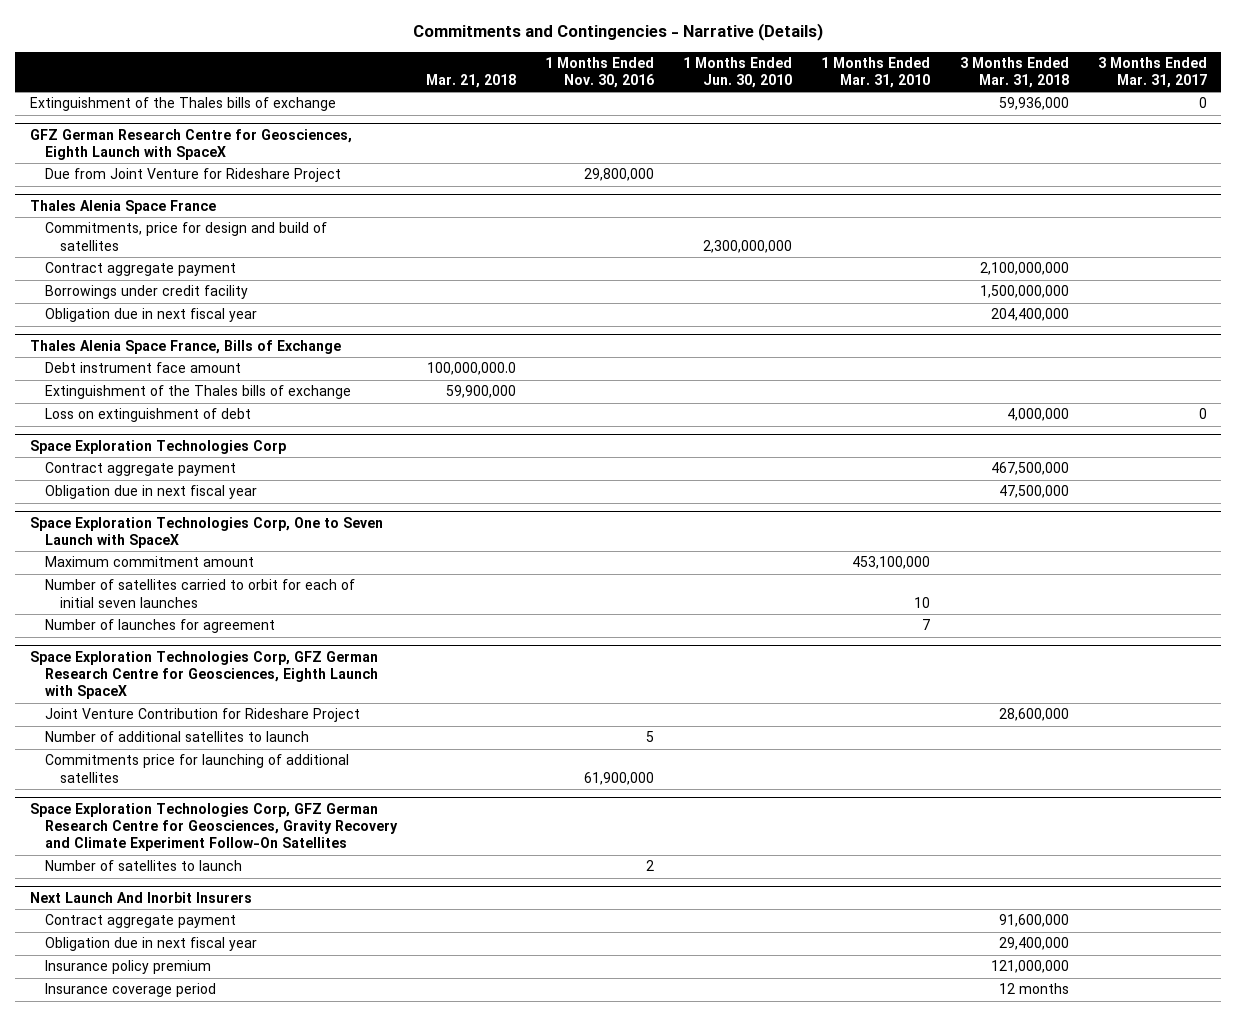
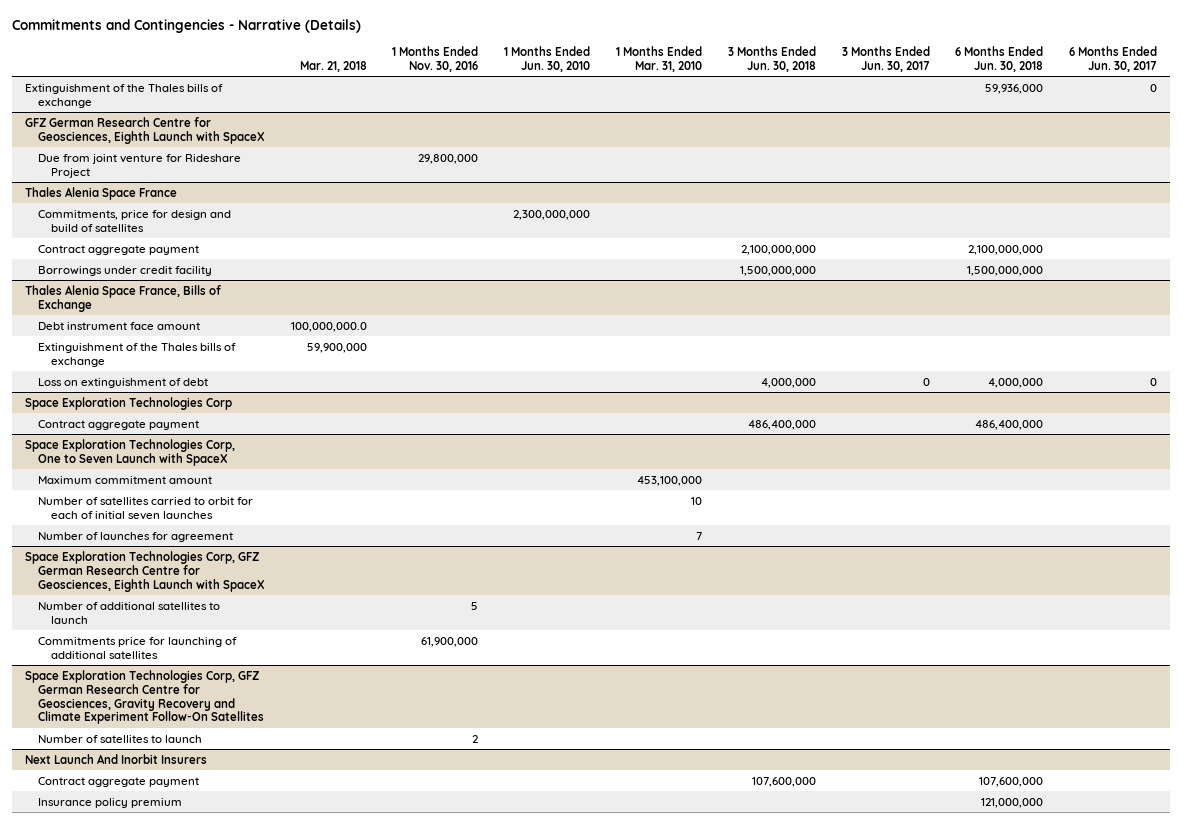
[959,56,1069,89] 3 Months Ended Mar. 31, 2018 -> none
[1097,56,1207,89] 3 Months Ended Mar. 31, 2017 -> none
none -> [727,45,816,72] 3 Months Ended Jun. 30, 2018
none -> [841,45,930,72] 3 Months Ended Jun. 30, 2017
none -> [955,45,1044,72] 6 Months Ended Jun. 30, 2018
none -> [1069,45,1158,72] 6 Months Ended Jun. 30, 2017
[44,168,341,183] Due from Joint Venture for Rideshare Project -> [37,153,241,178] Due from joint venture for Rideshare Project
[44,308,257,323] Obligation due in next fiscal year -> none
[44,485,257,500] Obligation due in next fiscal year -> none
[44,708,360,723] Joint Venture Contribution for Rideshare Project -> none
[44,937,257,952] Obligation due in next fiscal year -> none
[44,983,216,998] Insurance coverage period -> none

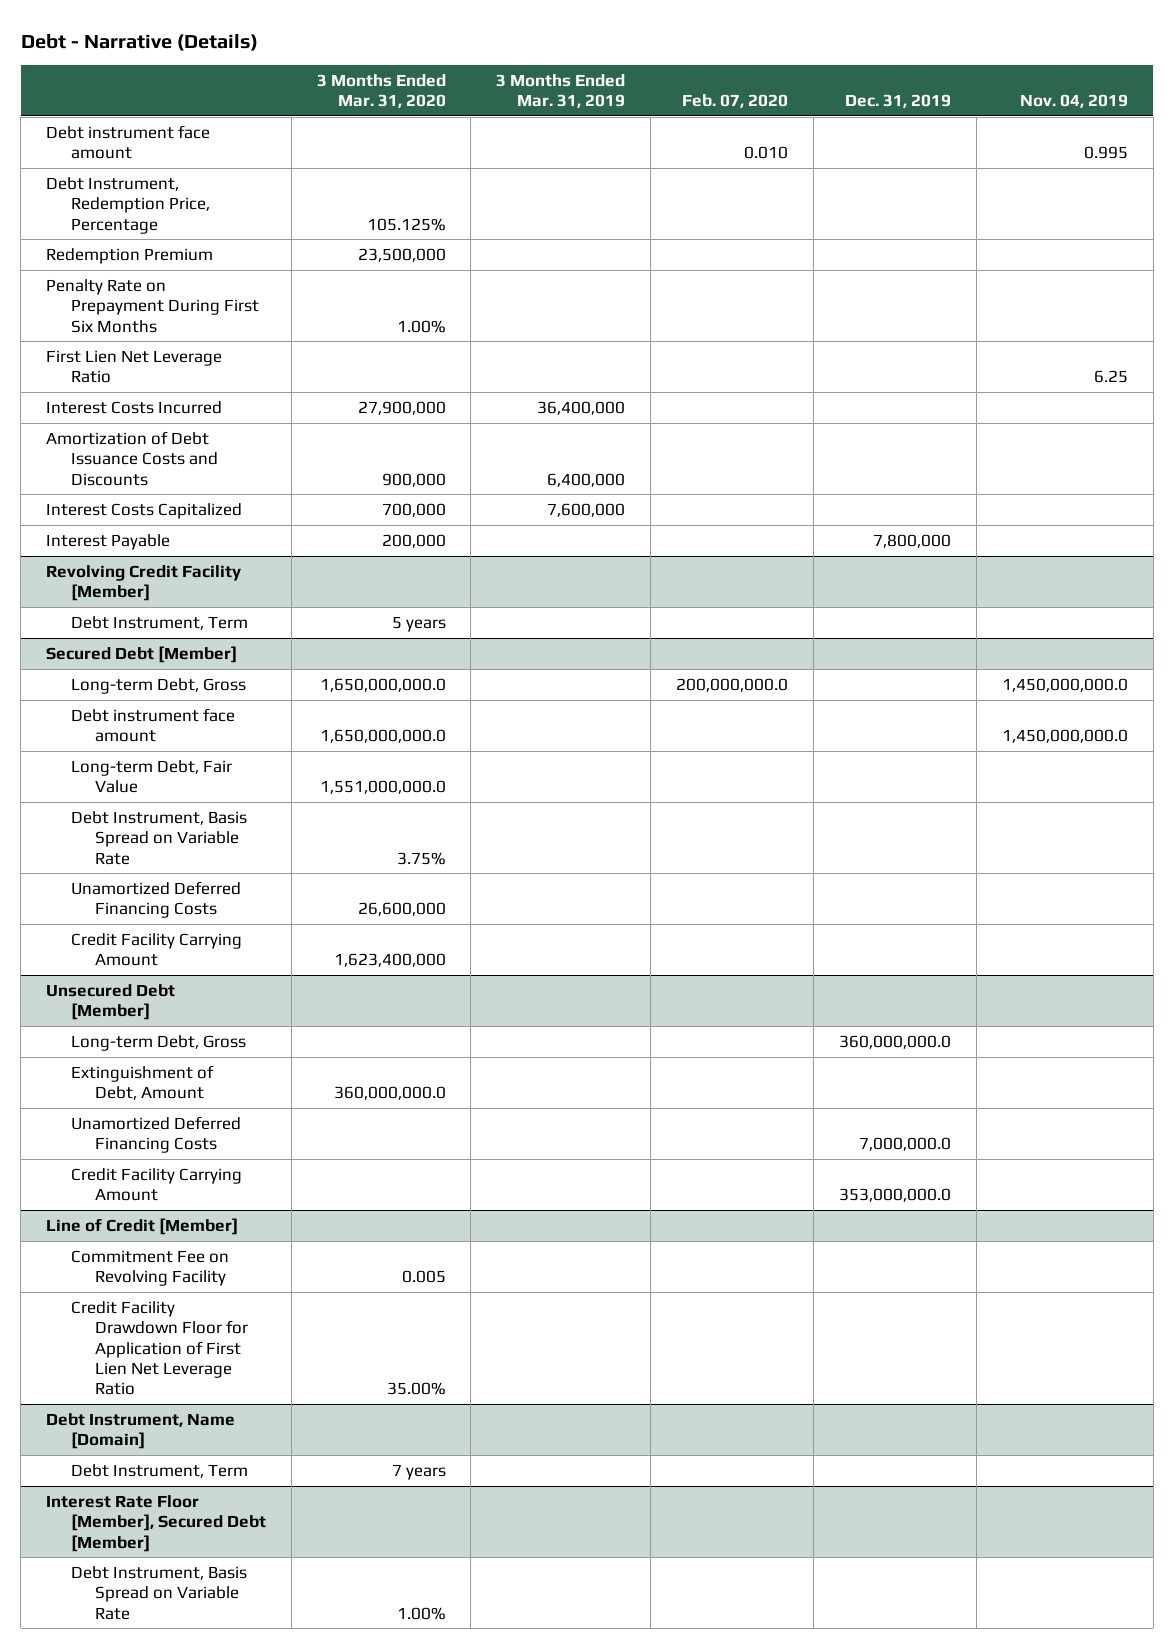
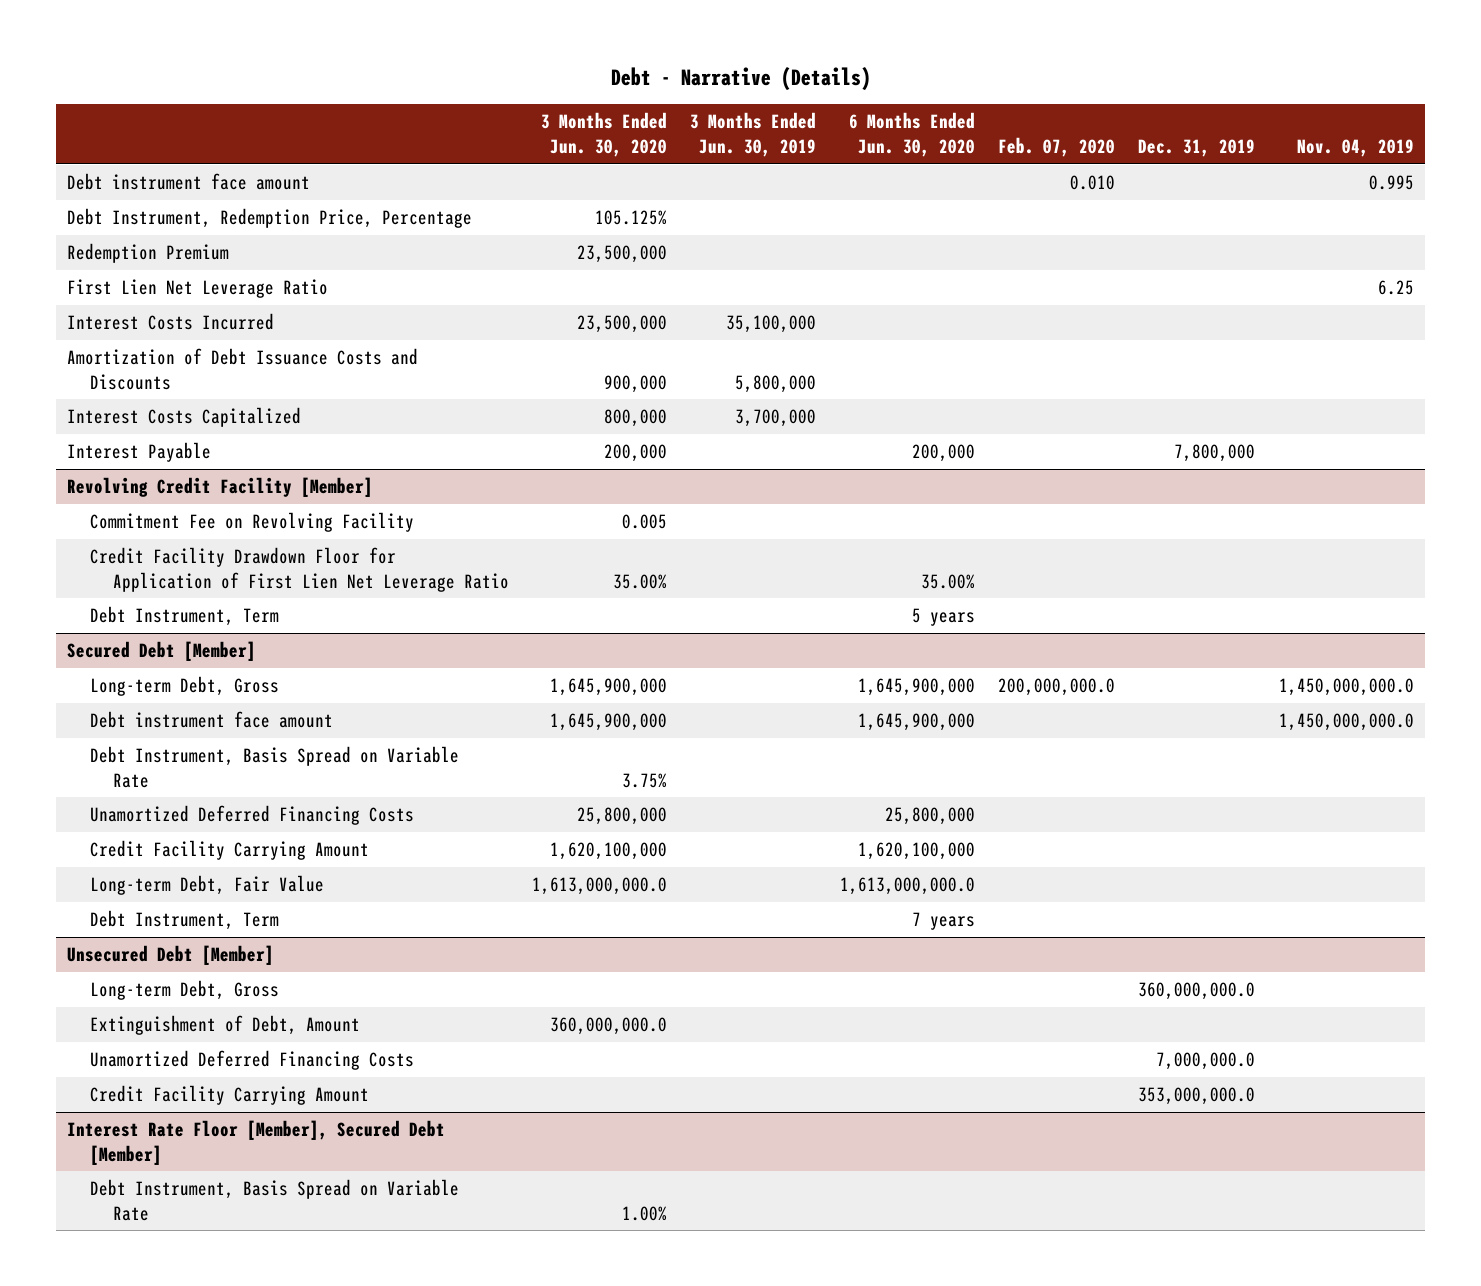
[316,73,446,109] 3 Months Ended Mar. 31, 2020 -> none
[496,73,626,109] 3 Months Ended Mar. 31, 2019 -> none
none -> [541,112,668,157] 3 Months Ended Jun. 30, 2020
none -> [690,112,817,157] 3 Months Ended Jun. 30, 2019
none -> [848,112,975,157] 6 Months Ended Jun. 30, 2020
[46,278,259,333] Penalty Rate on Prepayment During First Six Months -> none
none -> [90,512,415,533] Commitment Fee on Revolving Facility
none -> [90,547,509,592] Credit Facility Drawdown Floor for Application of First Lien Net Leverage Ratio
[70,759,232,794] Long-term Debt, Fair Value -> [90,875,325,896] Long-term Debt, Fair Value
none -> [90,910,280,931] Debt Instrument, Term
[46,1217,239,1235] Line of Credit [Member] -> none
[70,1249,229,1287] Commitment Fee on Revolving Facility -> none
[70,1300,249,1396] Credit Facility Drawdown Floor for Application of First Lien Net Leverage Ratio -> none
[46,1412,236,1450] Debt Instrument, Name [Domain] -> none
[70,1463,248,1478] Debt Instrument, Term -> none

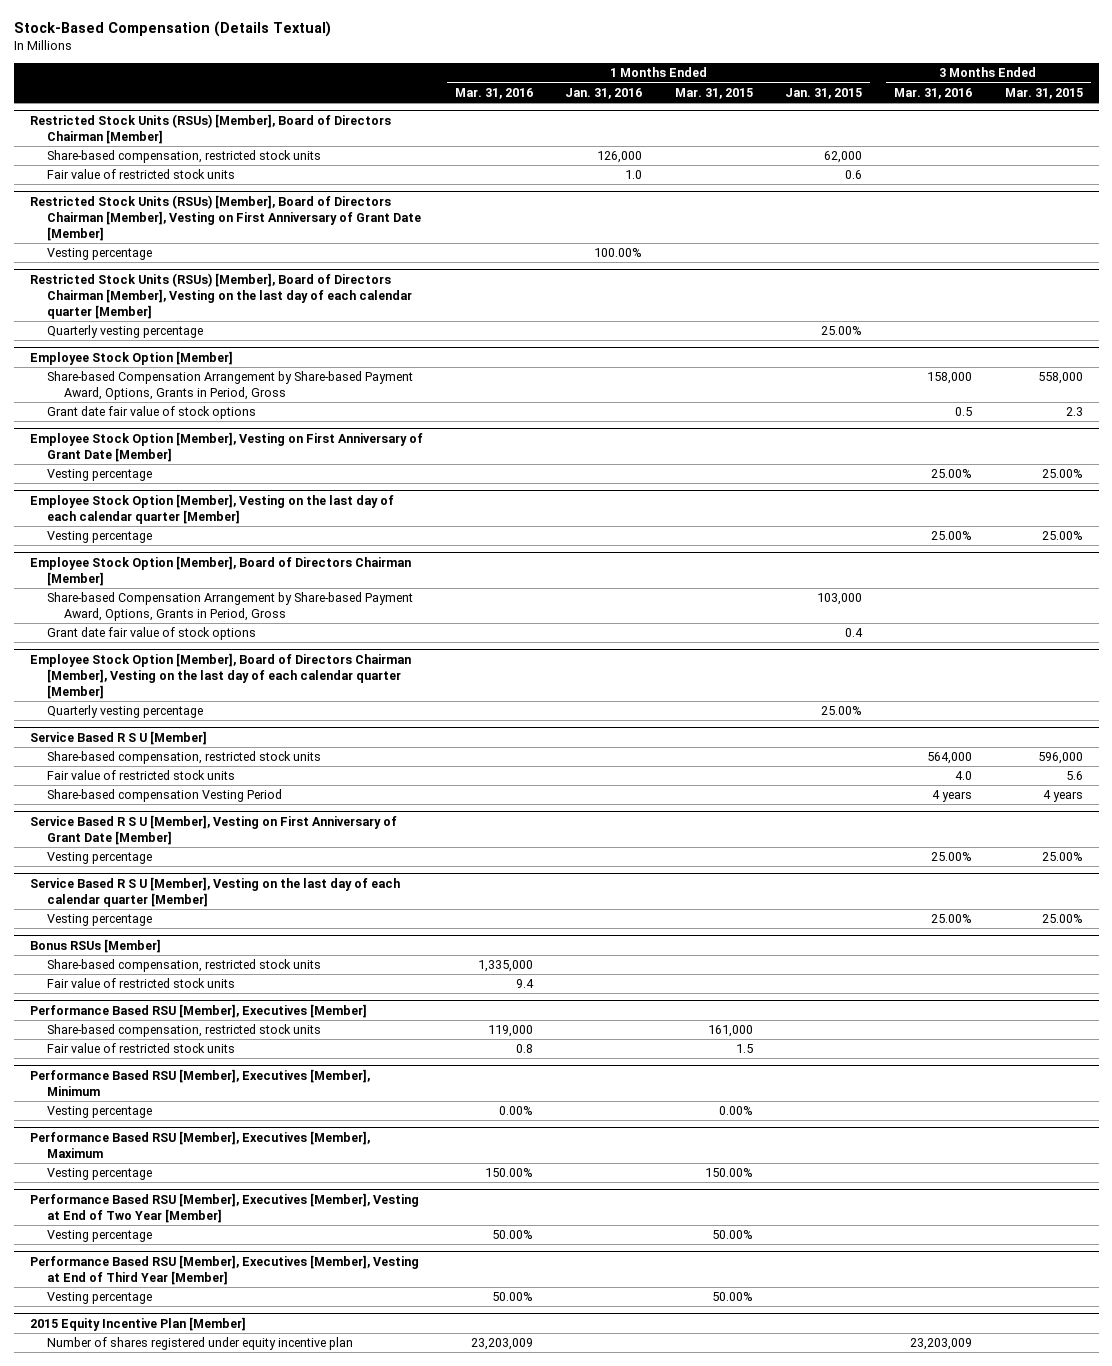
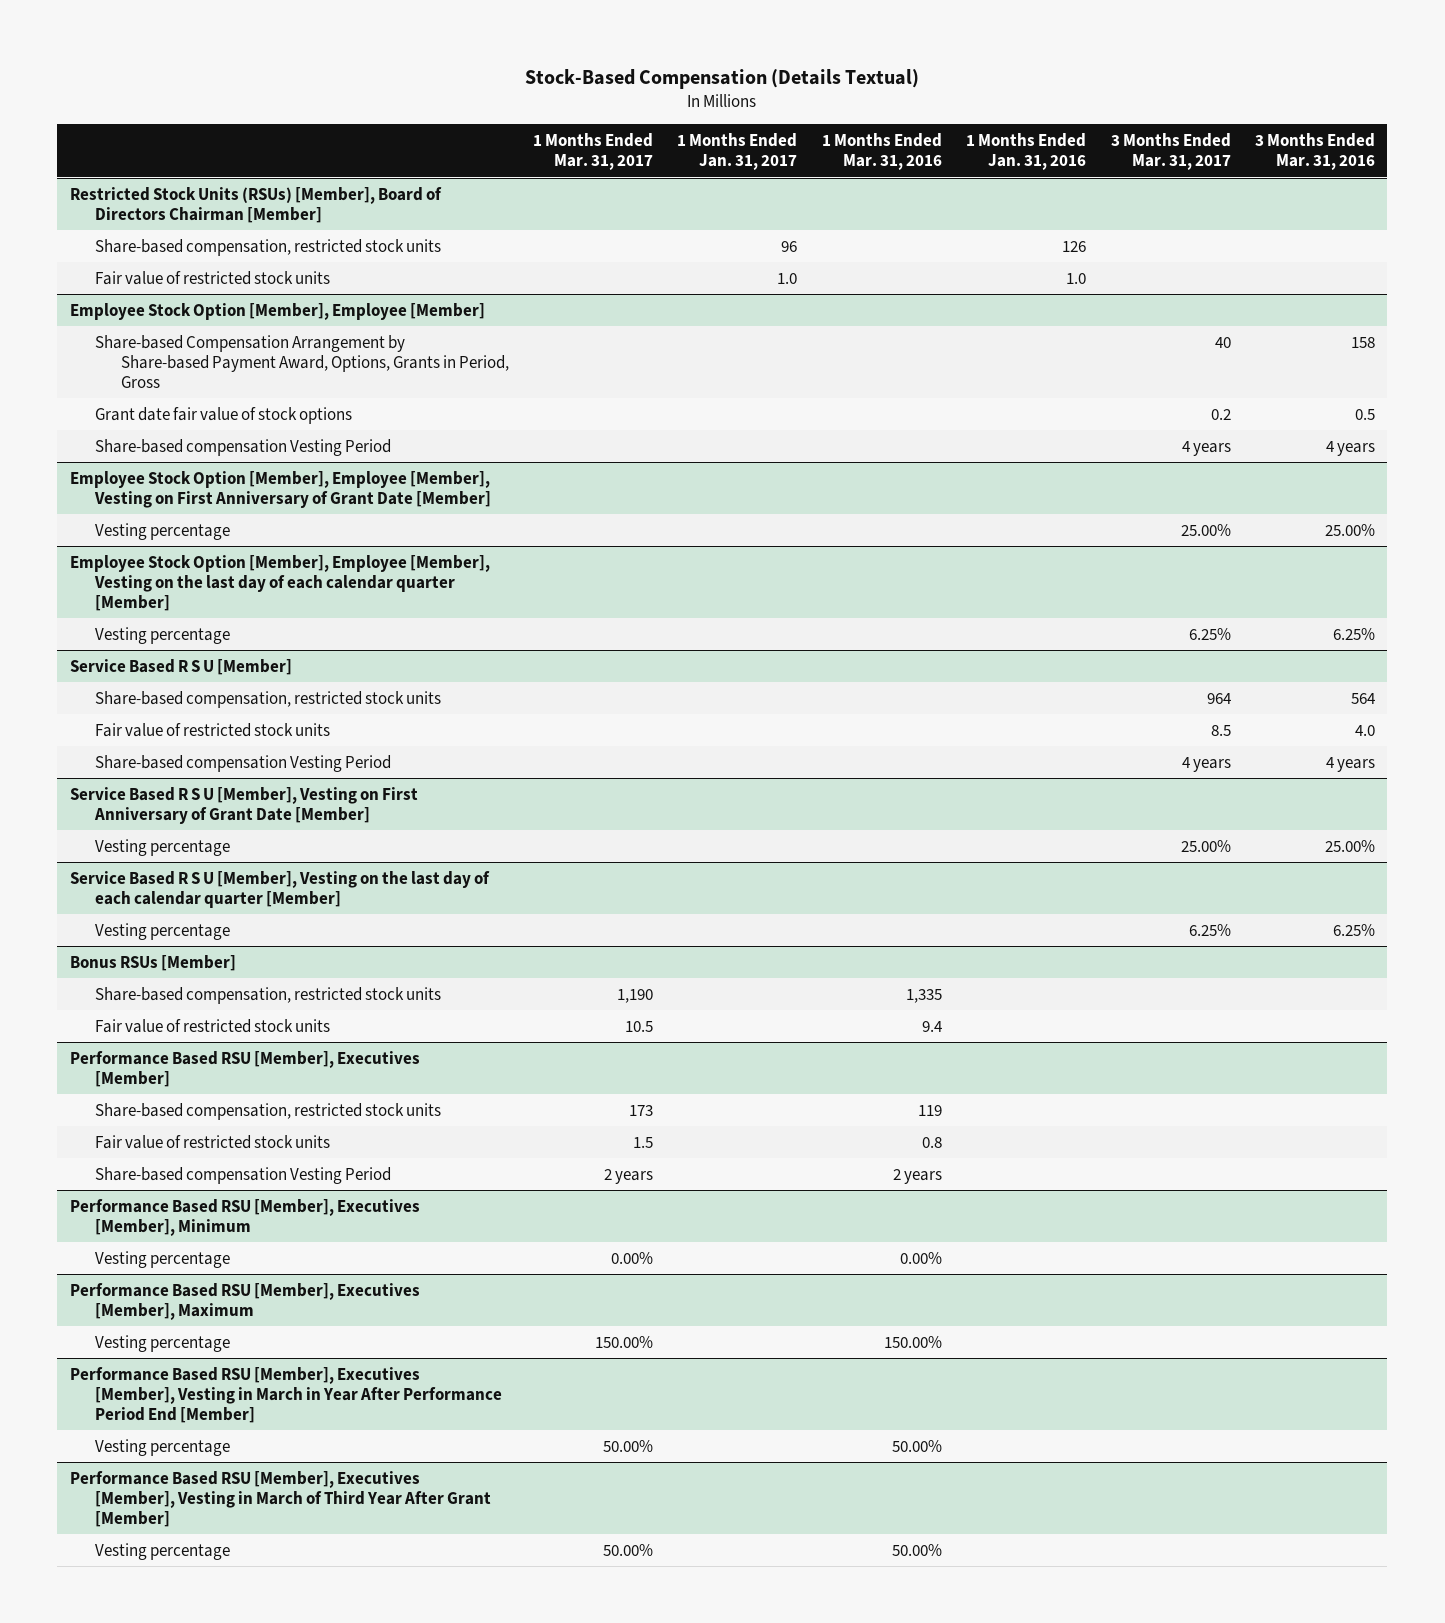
[674,87,753,99] Mar. 31, 2015 -> none
[785,87,863,99] Jan. 31, 2015 -> none
[1004,87,1083,99] Mar. 31, 2015 -> none
none -> [533,133,654,171] 1 Months Ended Mar. 31, 2017
none -> [677,133,798,171] 1 Months Ended Jan. 31, 2017
none -> [1110,133,1231,171] 3 Months Ended Mar. 31, 2017
[597,151,643,164] 126,000 -> [1062,240,1087,252] 126
[29,195,421,242] Restricted Stock Units (RSUs) [Member], Board of Directors Chairman [Member], Vesting on First Anniversary of Grant Date [Member] -> none
[46,248,152,261] Vesting percentage -> none
[29,273,412,320] Restricted Stock Units (RSUs) [Member], Board of Directors Chairman [Member], Vesting on the last day of each calendar quarter [Member] -> none
[46,325,203,339] Quarterly vesting percentage -> none
[29,351,233,366] Employee Stock Option [Member] -> [69,302,485,320] Employee Stock Option [Member], Employee [Member]
[927,372,973,385] 158,000 -> [1351,336,1376,348] 158
none -> [95,438,392,456] Share-based compensation Vesting Period
[29,432,423,463] Employee Stock Option [Member], Vesting on First Anniversary of Grant Date [Member] -> [69,470,492,508] Employee Stock Option [Member], Employee [Member], Vesting on First Anniversary of Grant Date [Member]
[29,556,411,587] Employee Stock Option [Member], Board of Directors Chairman [Member] -> none
[46,592,413,622] Share-based Compensation Arrangement by Share-based Payment Award, Options, Grants in Period, Gross -> none
[46,627,256,641] Grant date fair value of stock options -> none
[29,653,411,700] Employee Stock Option [Member], Board of Directors Chairman [Member], Vesting on the last day of each calendar quarter [Member] -> none
[46,705,203,719] Quarterly vesting percentage -> none
[29,494,394,525] Employee Stock Option [Member], Vesting on the last day of each calendar quarter [Member] -> [69,554,490,612] Employee Stock Option [Member], Employee [Member], Vesting on the last day of each calendar quarter [Member]
[931,531,973,541] 25.00% -> [1333,627,1376,640] 6.25%
[927,752,973,765] 564,000 -> [1351,692,1376,704] 564
[931,914,973,924] 25.00% -> [1333,923,1376,936] 6.25%
[478,960,534,973] 1,335,000 -> [905,988,942,1003] 1,335
[488,1025,534,1038] 119,000 -> [917,1104,942,1116] 119
none -> [95,1166,392,1184] Share-based compensation Vesting Period
[29,1193,419,1224] Performance Based RSU [Member], Executives [Member], Vesting at End of Two Year [Member] -> [69,1366,503,1424] Performance Based RSU [Member], Executives [Member], Vesting in March in Year After Performance Period End [Member]
[29,1255,419,1286] Performance Based RSU [Member], Executives [Member], Vesting at End of Third Year [Member] -> [69,1470,492,1528] Performance Based RSU [Member], Executives [Member], Vesting in March of Third Year After Grant [Member]
[29,1317,246,1332] 2015 Equity Incentive Plan [Member] -> none
[46,1337,353,1351] Number of shares registered under equity incentive plan -> none

